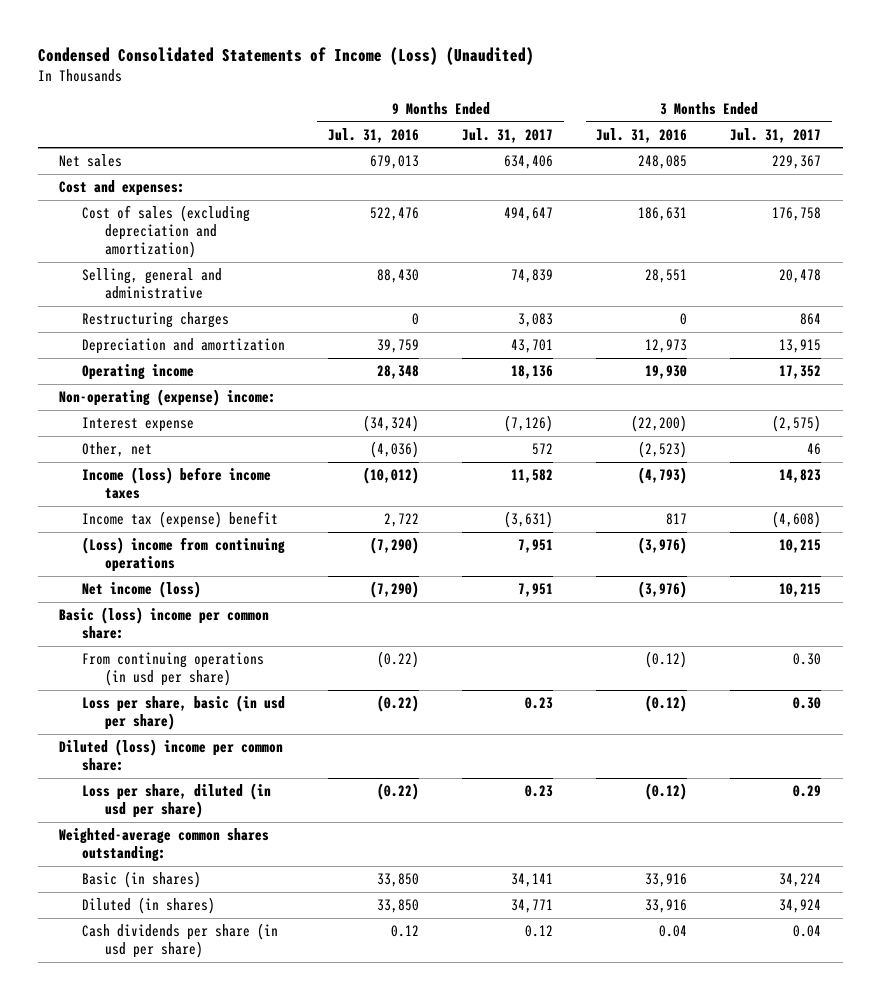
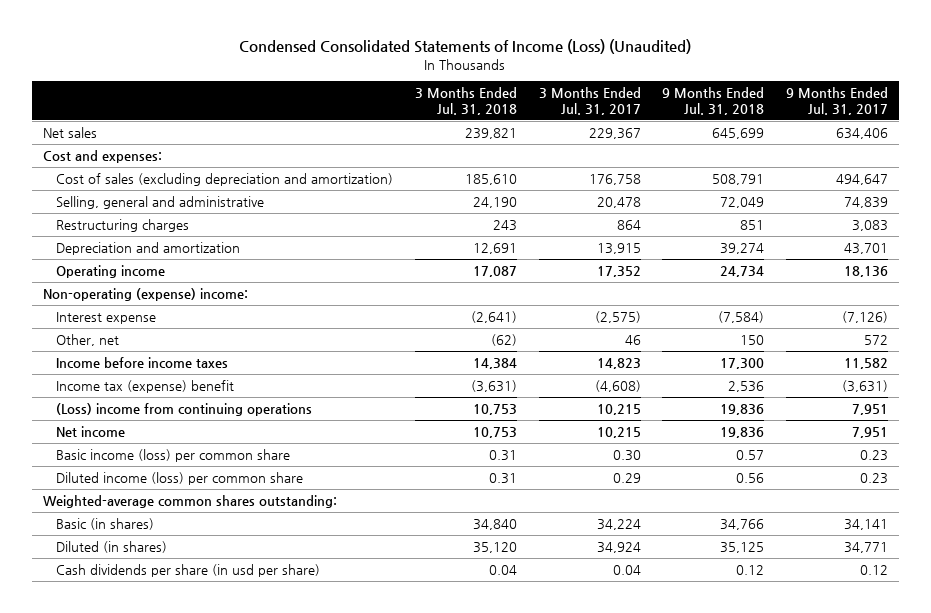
[328,127,420,143] Jul. 31, 2016 -> none
[596,127,688,143] Jul. 31, 2016 -> none
none -> [414,87,517,115] 3 Months Ended Jul. 31, 2018
none -> [662,87,765,115] 9 Months Ended Jul. 31, 2018
[82,467,272,499] Income (loss) before income taxes -> [55,356,228,368] Income before income taxes
[59,607,270,639] Basic (loss) income per common share: -> none
[82,652,265,686] From continuing operations (in usd per share) -> none
[59,739,284,771] Diluted (loss) income per common share: -> none
[82,581,202,599] Net income (loss) -> [55,425,125,437] Net income
[82,695,286,730] Loss per share, basic (in usd per share) -> [55,448,290,462] Basic income (loss) per common share
[82,783,272,818] Loss per share, diluted (in usd per share) -> [55,471,303,485] Diluted income (loss) per common share

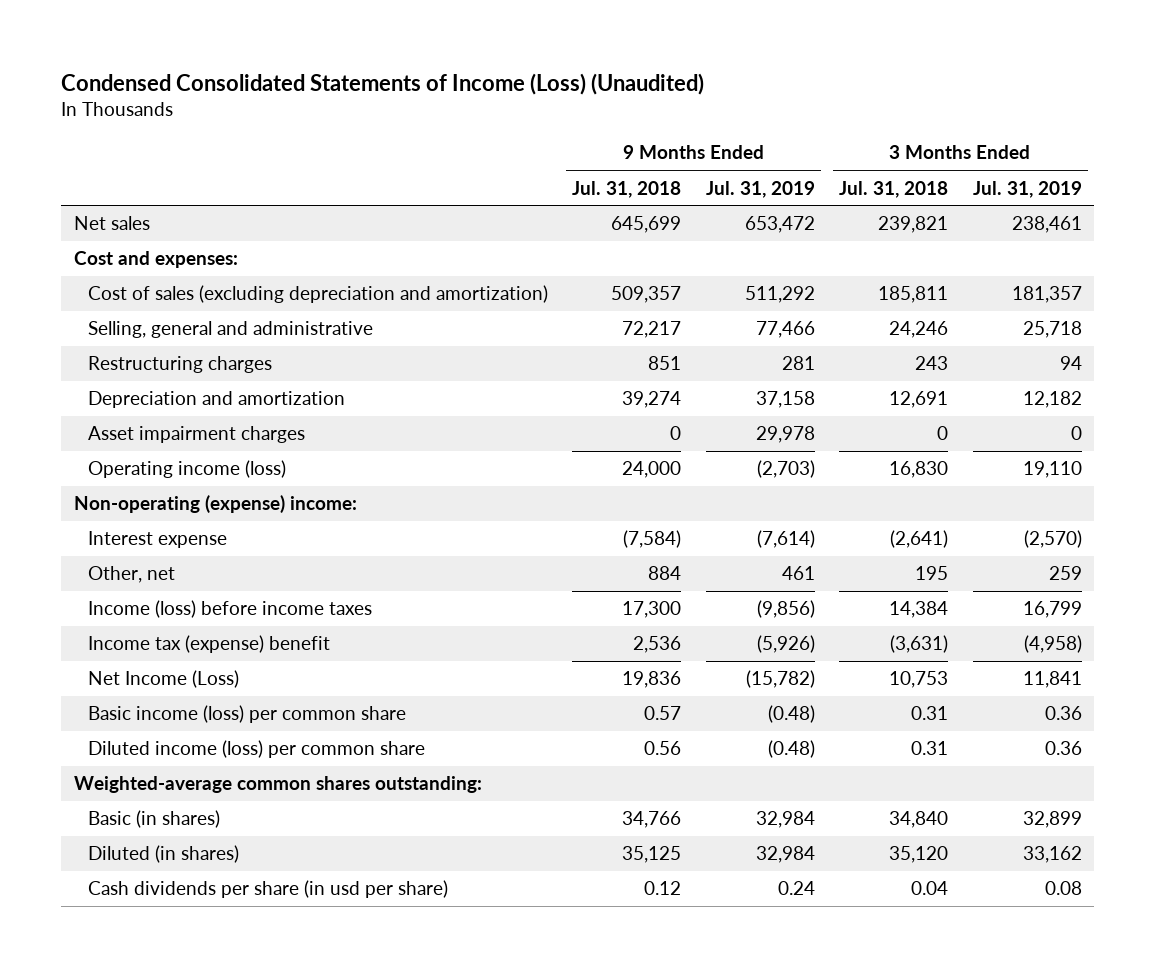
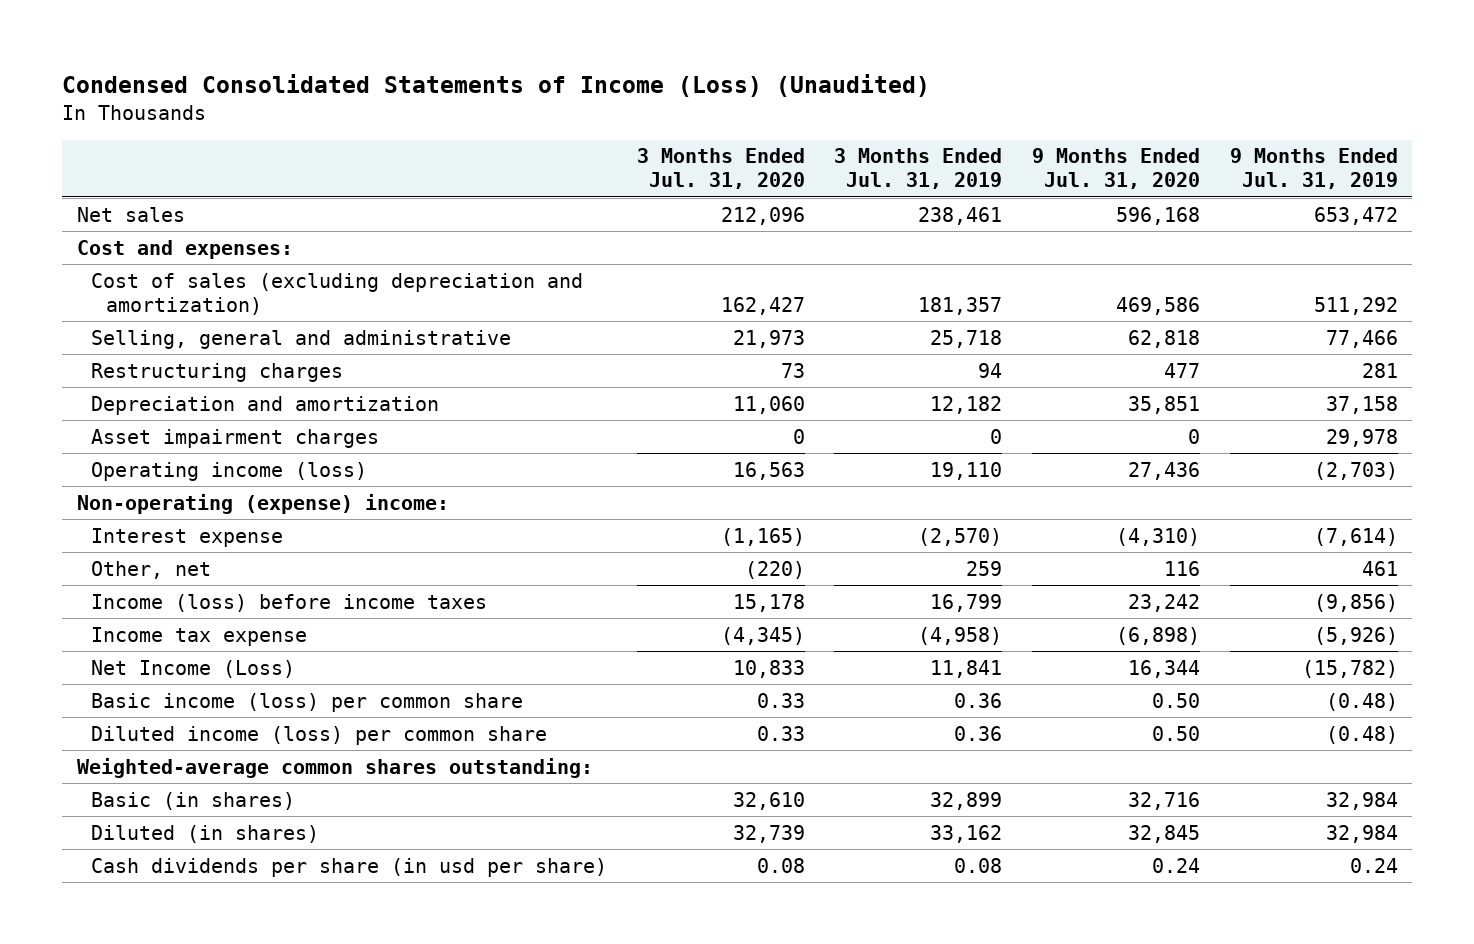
[572,180,682,198] Jul. 31, 2018 -> none
[839,180,949,198] Jul. 31, 2018 -> none
none -> [636,148,805,190] 3 Months Ended Jul. 31, 2020
none -> [1031,148,1200,190] 9 Months Ended Jul. 31, 2020
[87,635,330,654] Income tax (expense) benefit -> [91,626,308,646] Income tax expense

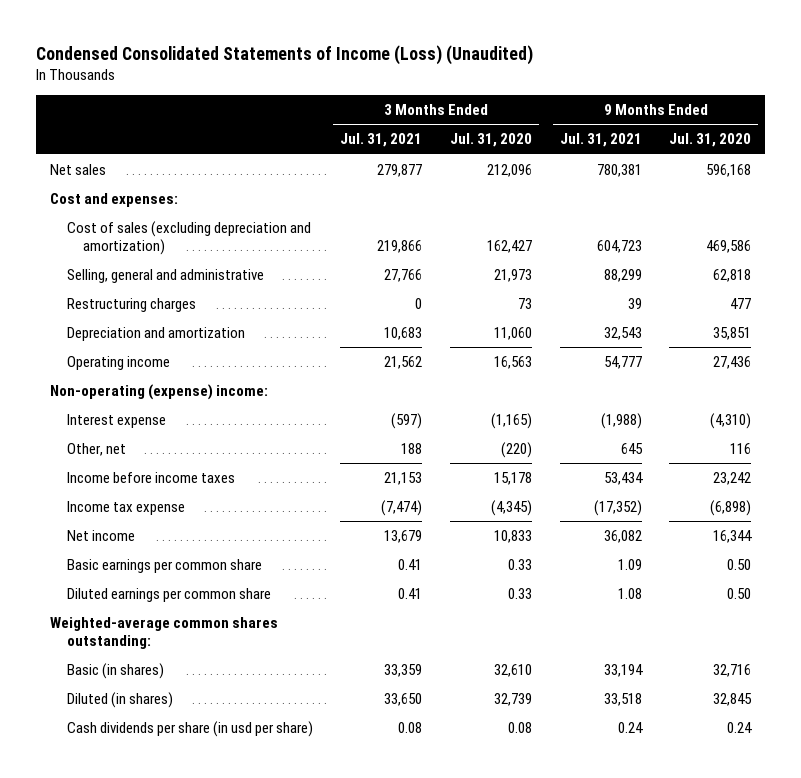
[834,148,1003,190] 3 Months Ended Jul. 31, 2019 -> none
[1229,148,1398,190] 9 Months Ended Jul. 31, 2019 -> none
none -> [340,133,423,148] Jul. 31, 2021
none -> [559,133,642,148] Jul. 31, 2021
[91,428,380,448] Asset impairment charges -> none
[91,461,368,481] Operating income (loss) -> [66,356,170,371] Operating income
[91,593,488,612] Income (loss) before income taxes -> [66,472,235,484] Income before income taxes
[91,659,296,678] Net Income (Loss) -> [66,530,135,542] Net income
[91,692,524,712] Basic income (loss) per common share -> [66,559,262,574] Basic earnings per common share
[91,725,548,745] Diluted income (loss) per common share -> [66,588,271,603] Diluted earnings per common share

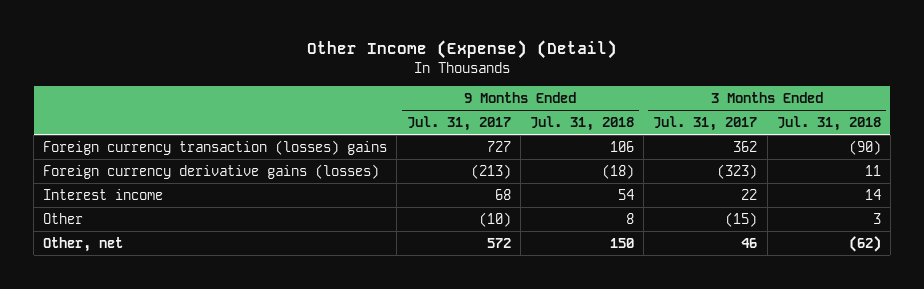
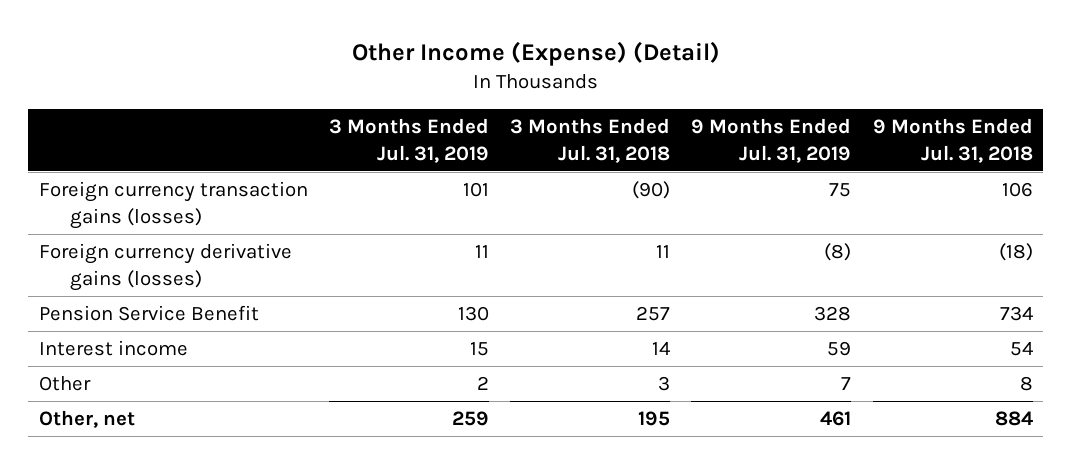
[406,115,511,131] Jul. 31, 2017 -> none
[653,115,758,131] Jul. 31, 2017 -> none
none -> [328,118,489,163] 3 Months Ended Jul. 31, 2019
none -> [691,118,852,163] 9 Months Ended Jul. 31, 2019
[43,139,388,155] Foreign currency transaction (losses) gains -> [38,181,308,229] Foreign currency transaction gains (losses)
none -> [38,305,259,322] Pension Service Benefit
[609,237,634,248] 150 -> [994,411,1033,427] 884
[848,235,881,252] (62) -> [638,411,671,427] 195

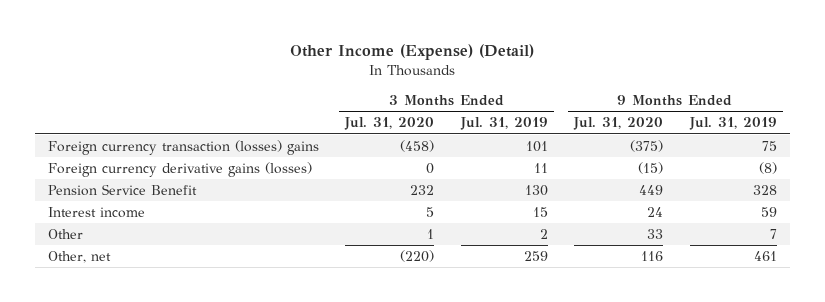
[510,118,671,163] 3 Months Ended Jul. 31, 2018 -> none
[872,118,1033,163] 9 Months Ended Jul. 31, 2018 -> none
none -> [344,117,435,131] Jul. 31, 2020
none -> [573,117,664,131] Jul. 31, 2020
[38,181,308,229] Foreign currency transaction gains (losses) -> [47,140,319,156] Foreign currency transaction (losses) gains

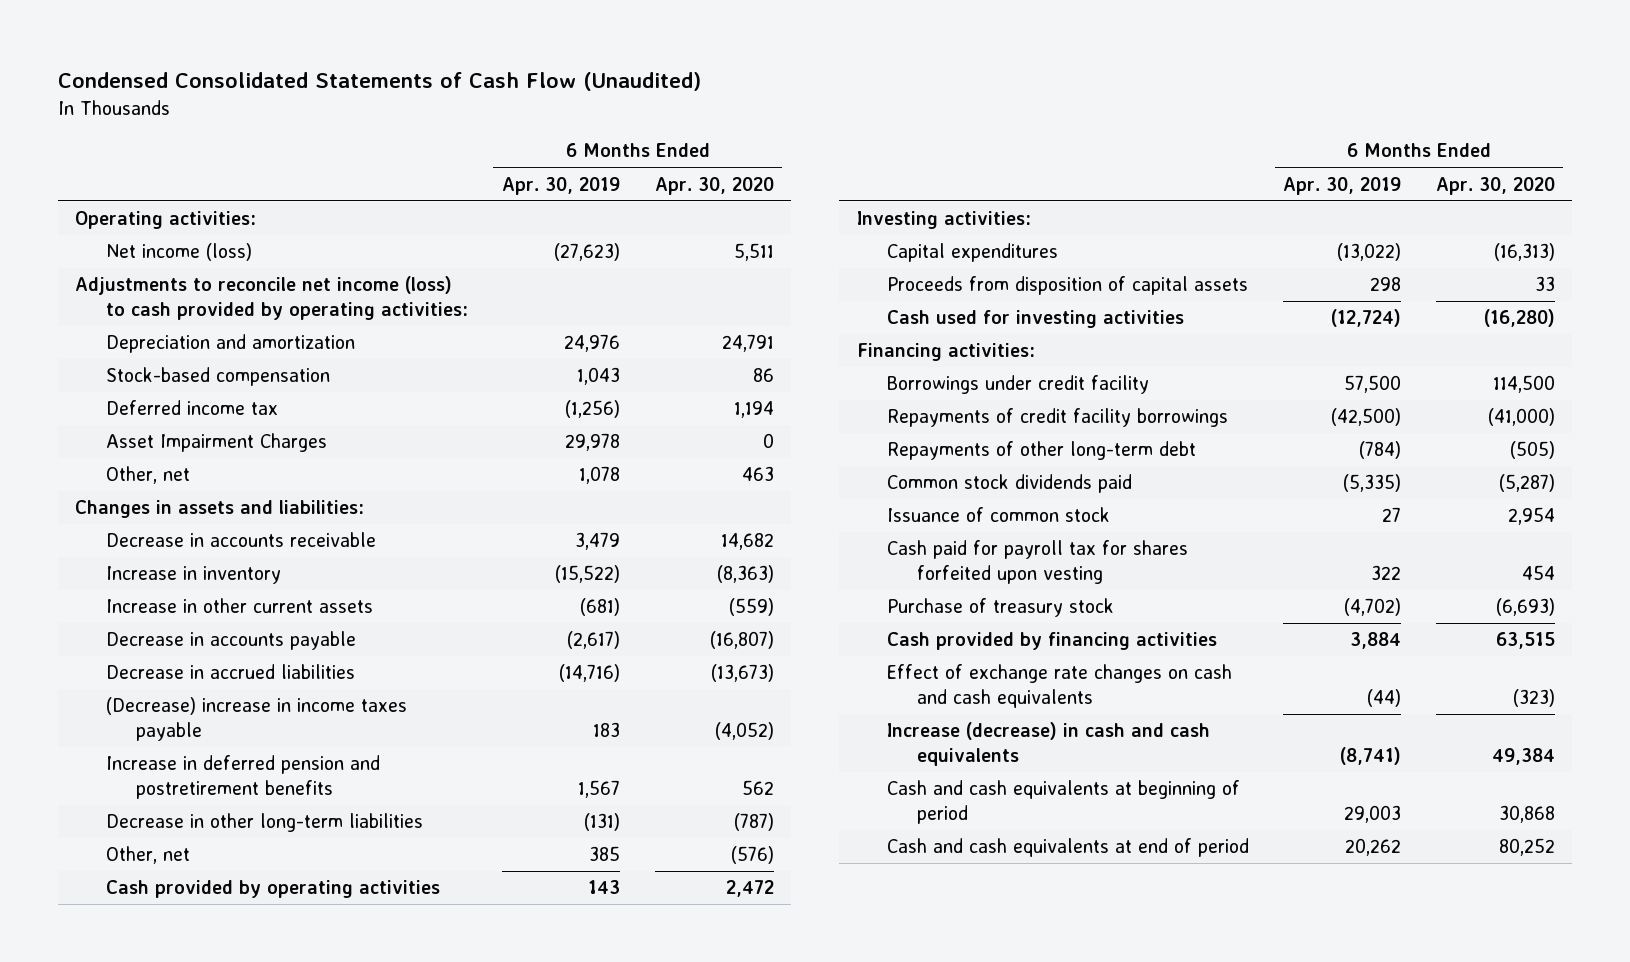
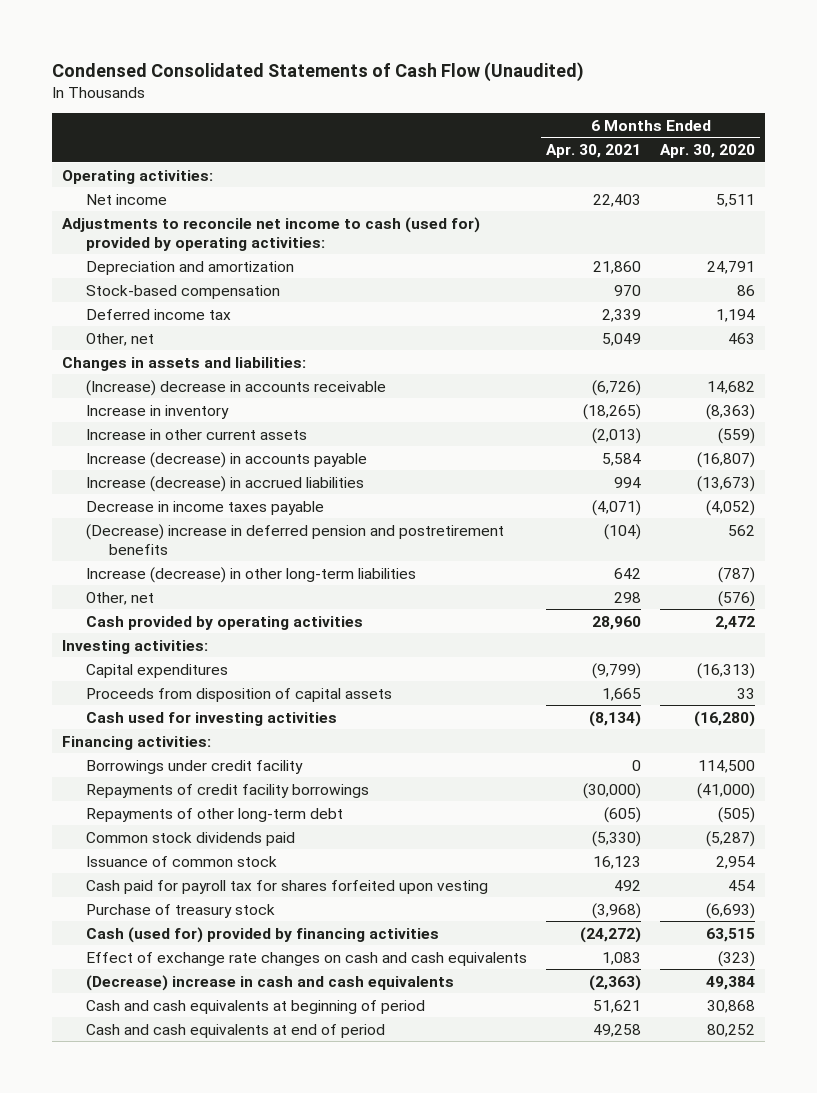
[502,176,621,195] Apr. 30, 2019 -> none
none -> [545,144,641,159] Apr. 30, 2021
[105,243,252,262] Net income (loss) -> [85,193,167,205] Net income
[75,276,468,320] Adjustments to reconcile net income (loss) to cash provided by operating activities: -> [62,216,481,251] Adjustments to reconcile net income to cash (used for) provided by operating activities:
[105,433,327,453] Asset Impairment Charges -> none
[105,532,376,548] Decrease in accounts receivable -> [85,379,386,396] (Increase) decrease in accounts receivable
[105,631,356,651] Decrease in accounts payable -> [85,451,367,468] Increase (decrease) in accounts payable
[105,664,355,680] Decrease in accrued liabilities -> [85,475,364,492] Increase (decrease) in accrued liabilities
[105,697,407,741] (Decrease) increase in income taxes payable -> [85,500,324,515] Decrease in income taxes payable
[105,755,380,799] Increase in deferred pension and postretirement benefits -> [85,523,504,555] (Decrease) increase in deferred pension and postretirement benefits
[105,813,423,833] Decrease in other long-term liabilities -> [85,566,416,583] Increase (decrease) in other long-term liabilities
[886,632,1217,651] Cash provided by financing activities -> [85,926,439,943] Cash (used for) provided by financing activities
[886,722,1210,766] Increase (decrease) in cash and cash equivalents -> [85,974,454,991] (Decrease) increase in cash and cash equivalents

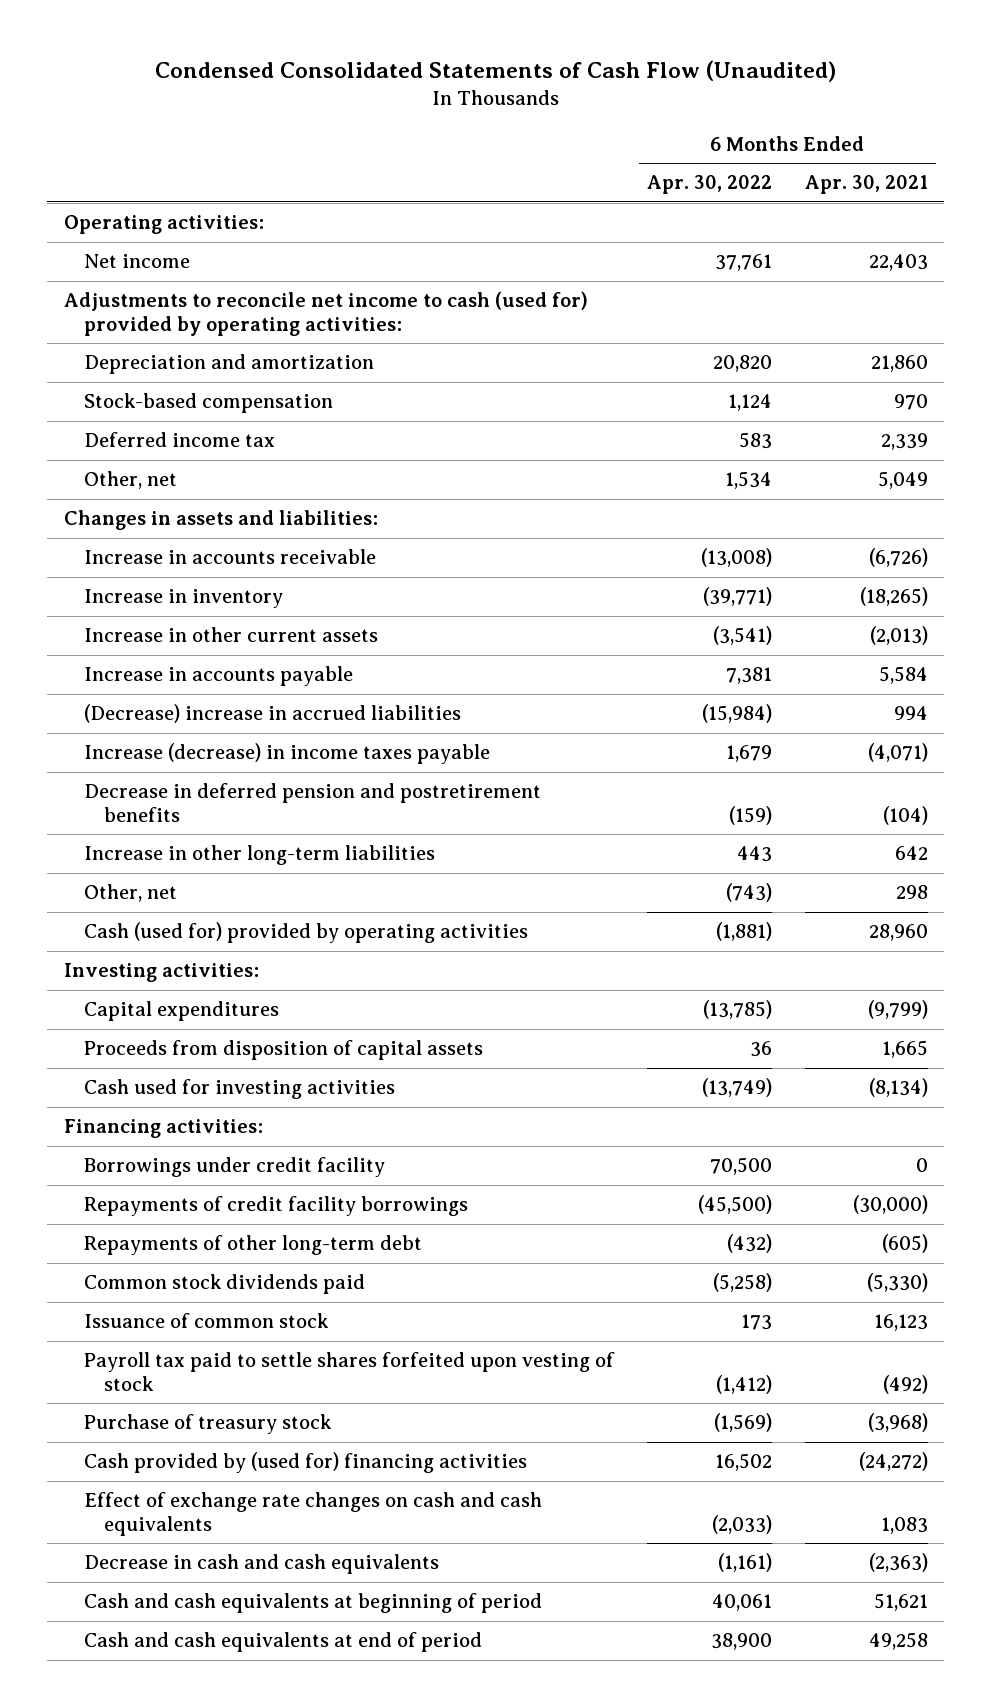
[660,144,756,159] Apr. 30, 2020 -> none
none -> [646,175,772,195] Apr. 30, 2022
[85,379,386,396] (Increase) decrease in accounts receivable -> [83,549,376,565] Increase in accounts receivable
[85,451,367,468] Increase (decrease) in accounts payable -> [83,666,353,687] Increase in accounts payable
[85,475,364,492] Increase (decrease) in accrued liabilities -> [83,704,461,724] (Decrease) increase in accrued liabilities
[85,500,324,515] Decrease in income taxes payable -> [83,743,490,765] Increase (decrease) in income taxes payable
[85,523,504,555] (Decrease) increase in deferred pension and postretirement benefits -> [83,783,541,822] Decrease in deferred pension and postretirement benefits
[85,566,416,583] Increase (decrease) in other long-term liabilities -> [83,845,435,866] Increase in other long-term liabilities
[85,615,363,630] Cash provided by operating activities -> [83,922,528,944] Cash (used for) provided by operating activities
[85,879,488,894] Cash paid for payroll tax for shares forfeited upon vesting -> [83,1352,615,1391] Payroll tax paid to settle shares forfeited upon vesting of stock
[613,879,641,891] 492 -> [882,1374,928,1394] (492)
[85,926,439,943] Cash (used for) provided by financing activities -> [83,1452,527,1474] Cash provided by (used for) financing activities
[85,974,454,991] (Decrease) increase in cash and cash equivalents -> [83,1554,439,1575] Decrease in cash and cash equivalents

